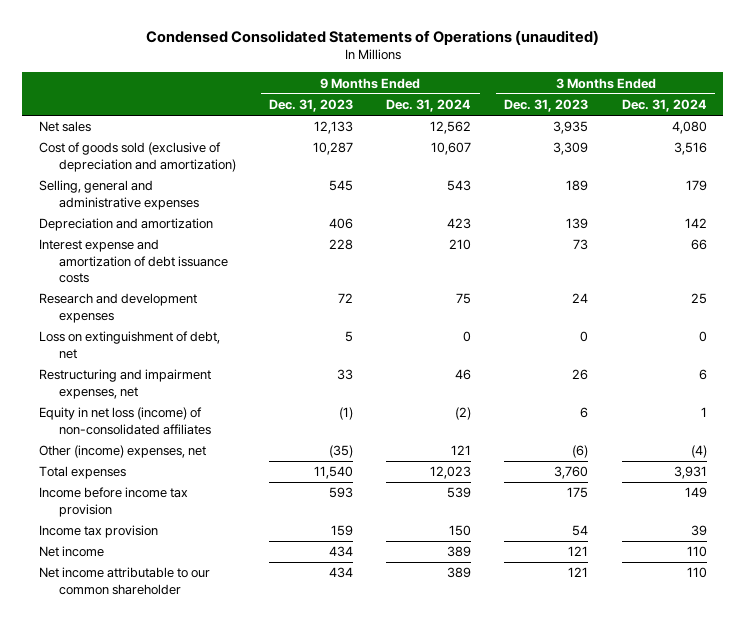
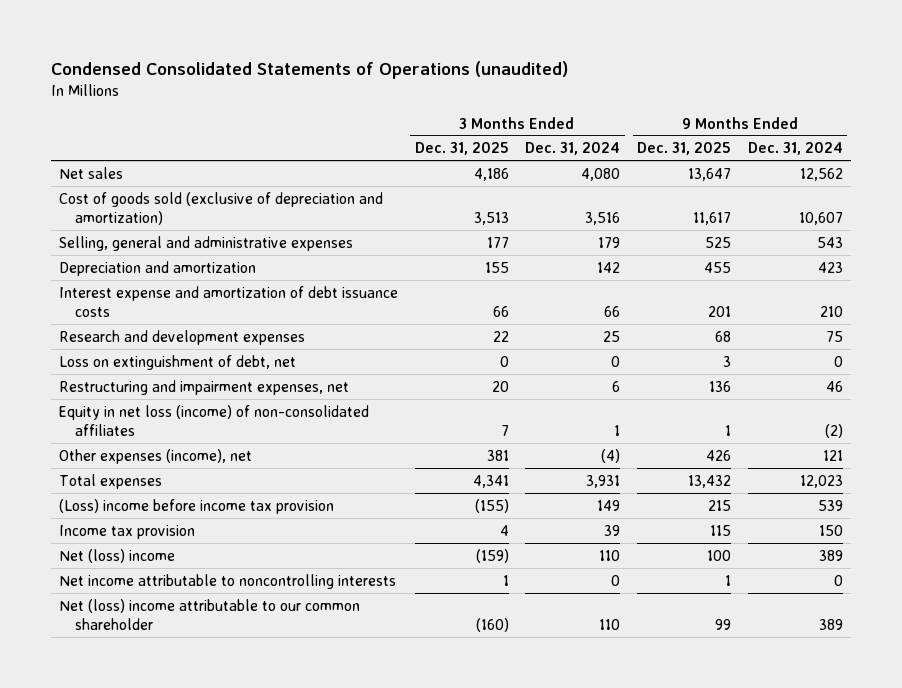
[269,98,354,112] Dec. 31, 2023 -> none
[504,98,589,112] Dec. 31, 2023 -> none
none -> [414,142,509,156] Dec. 31, 2025
none -> [637,142,732,156] Dec. 31, 2025
[38,445,206,459] Other (income) expenses, net -> [58,448,252,464] Other expenses (income), net
[38,487,188,517] Income before income tax provision -> [58,498,334,514] (Loss) income before income tax provision
[38,546,104,558] Net income -> [58,548,175,563] Net (loss) income
none -> [58,573,396,589] Net income attributable to noncontrolling interests
[38,567,210,595] Net income attributable to our common shareholder -> [58,598,360,630] Net (loss) income attributable to our common shareholder

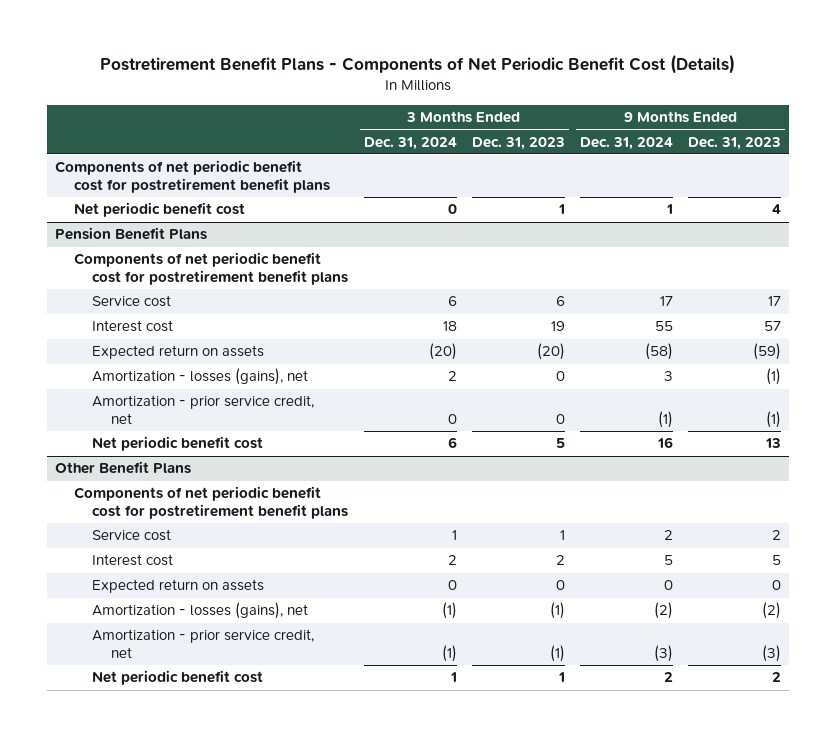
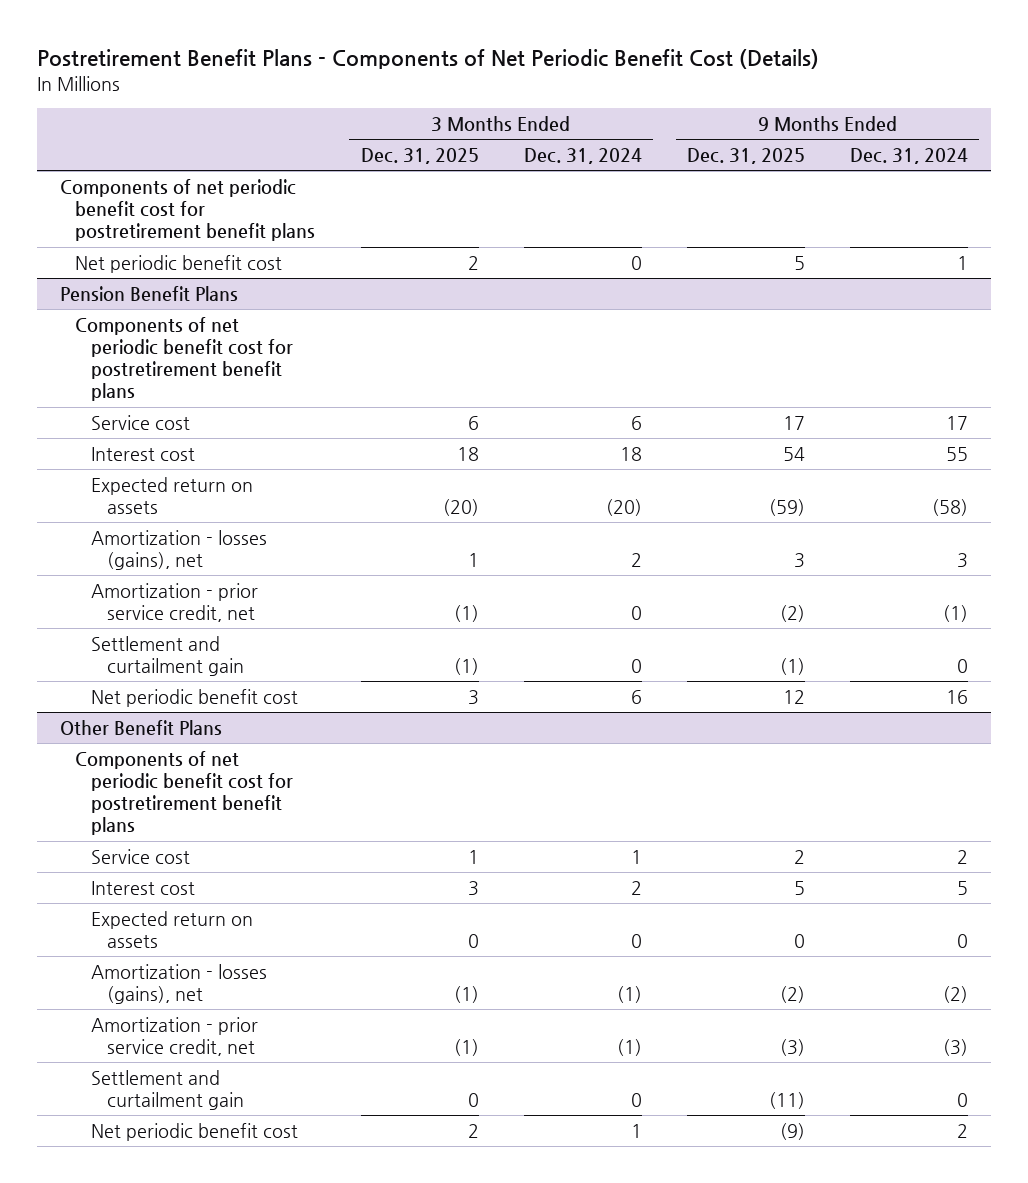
[471,136,565,150] Dec. 31, 2023 -> none
[688,136,782,150] Dec. 31, 2023 -> none
none -> [360,148,479,165] Dec. 31, 2025
none -> [686,148,805,165] Dec. 31, 2025
none -> [91,636,245,677] Settlement and curtailment gain
none -> [91,1070,245,1111] Settlement and curtailment gain

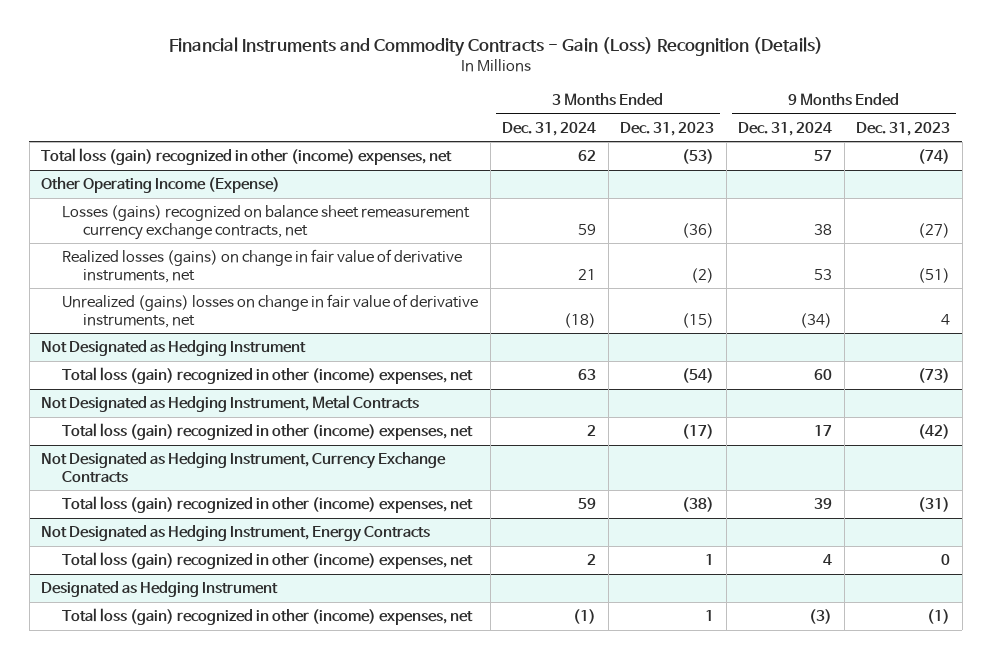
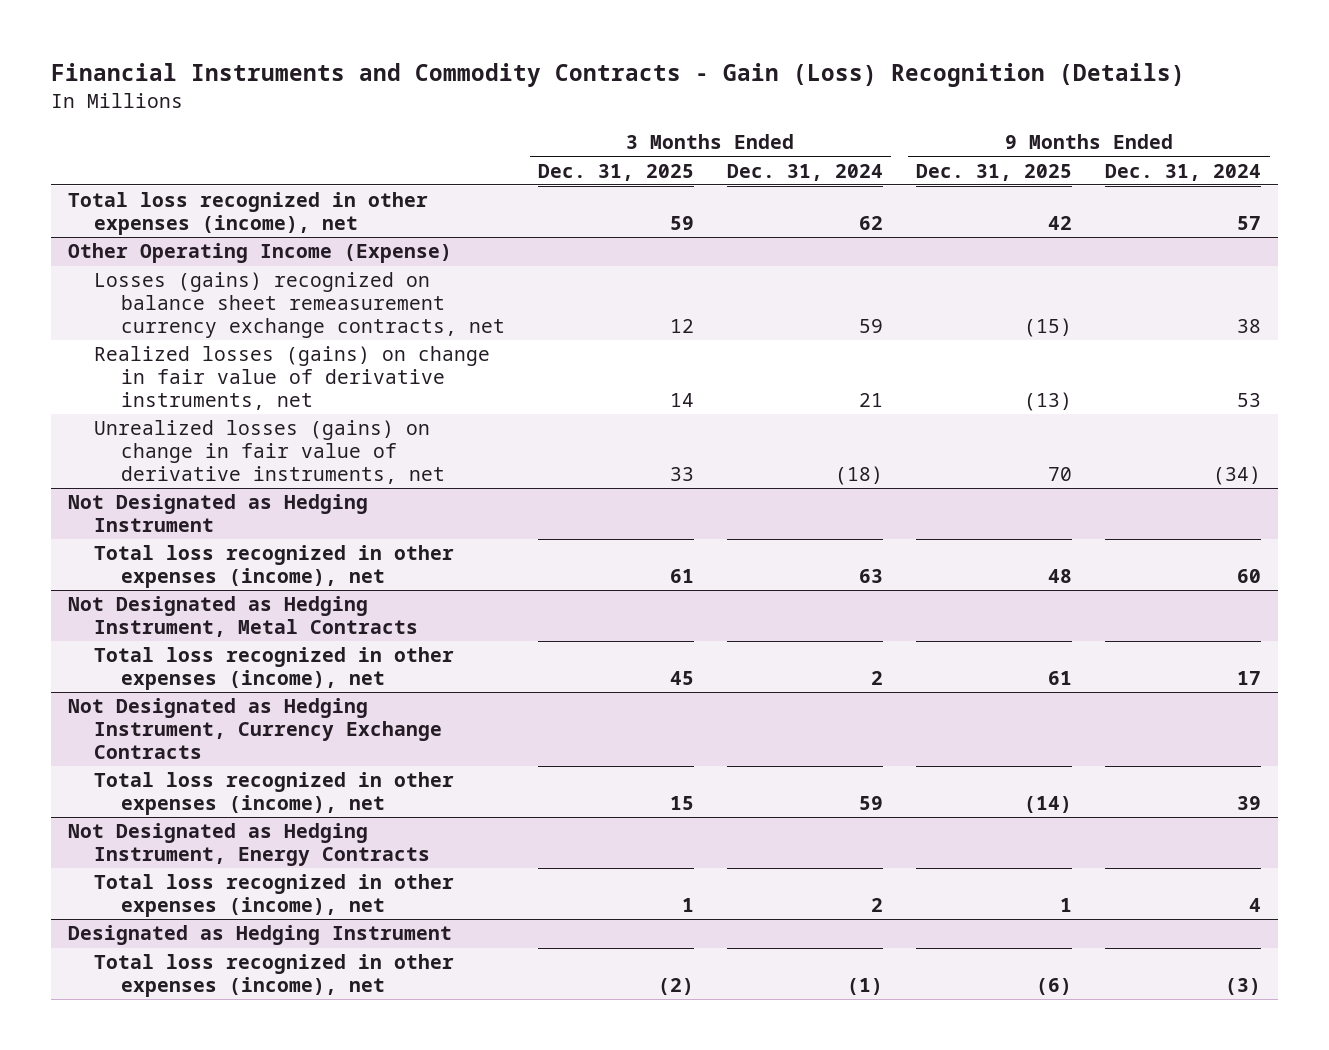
[620,121,715,136] Dec. 31, 2023 -> none
[856,121,951,136] Dec. 31, 2023 -> none
none -> [537,163,694,181] Dec. 31, 2025
none -> [916,163,1073,181] Dec. 31, 2025
[41,148,453,166] Total loss (gain) recognized in other (income) expenses, net -> [67,192,428,236] Total loss recognized in other expenses (income), net
[62,294,479,328] Unrealized (gains) losses on change in fair value of derivative instruments, net -> [94,420,445,484] Unrealized losses (gains) on change in fair value of derivative instruments, net
[62,367,474,385] Total loss (gain) recognized in other (income) expenses, net -> [94,545,455,589] Total loss recognized in other expenses (income), net
[62,423,474,441] Total loss (gain) recognized in other (income) expenses, net -> [94,647,455,691] Total loss recognized in other expenses (income), net
[62,496,474,514] Total loss (gain) recognized in other (income) expenses, net -> [94,772,455,816] Total loss recognized in other expenses (income), net
[62,552,474,570] Total loss (gain) recognized in other (income) expenses, net -> [94,874,455,918] Total loss recognized in other expenses (income), net
[62,608,474,626] Total loss (gain) recognized in other (income) expenses, net -> [94,954,455,998] Total loss recognized in other expenses (income), net

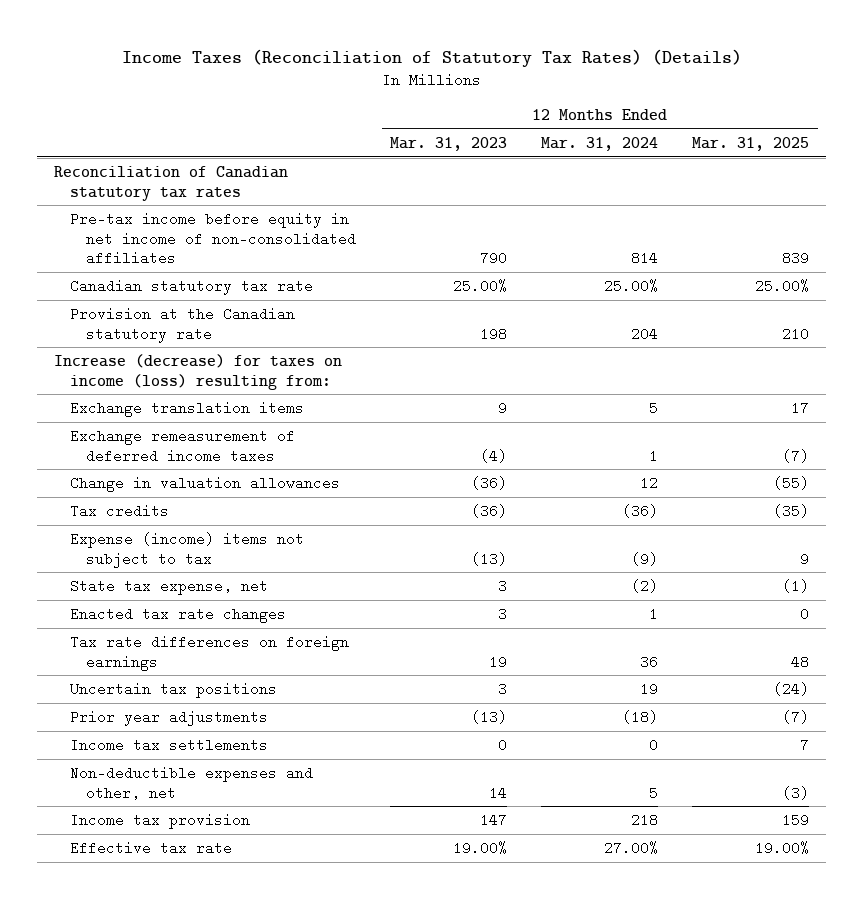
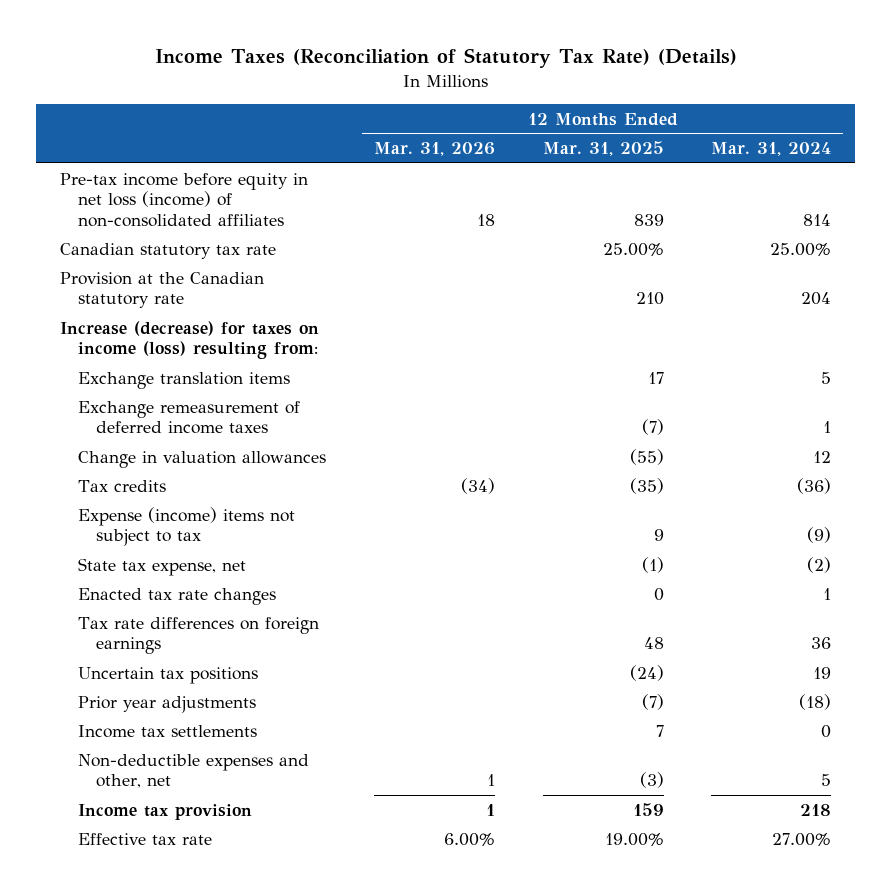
[121,48,742,67] Income Taxes (Reconciliation of Statutory Tax Rates) (Details) -> [154,48,737,69] Income Taxes (Reconciliation of Statutory Tax Rate) (Details)
[390,136,508,151] Mar. 31, 2023 -> none
none -> [373,142,495,157] Mar. 31, 2026
[54,165,289,201] Reconciliation of Canadian statutory tax rates -> none
[70,211,356,266] Pre-tax income before equity in net income of non-consolidated affiliates -> [60,172,309,227] Pre-tax income before equity in net loss (income) of non-consolidated affiliates

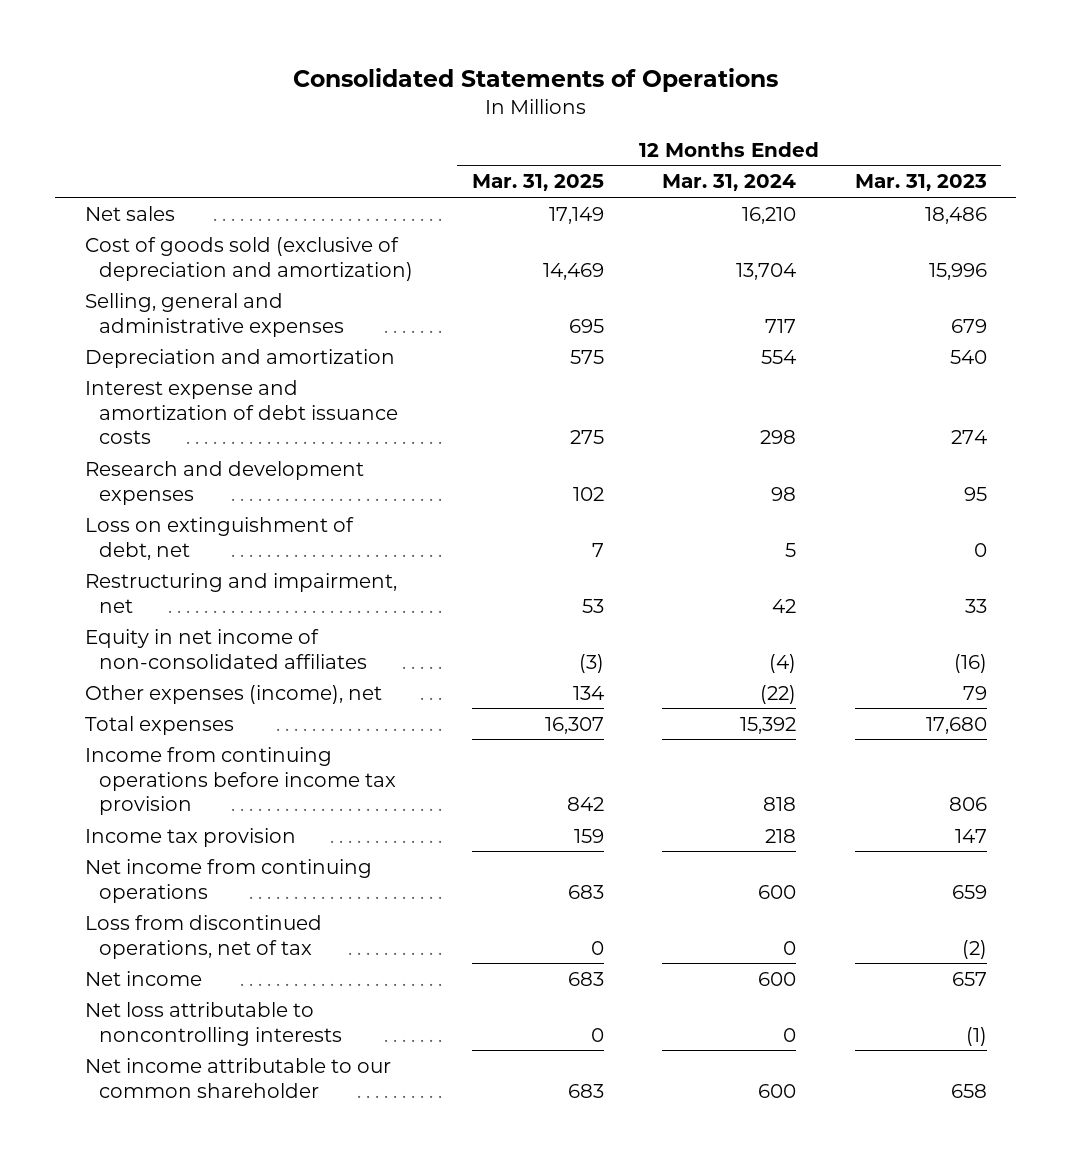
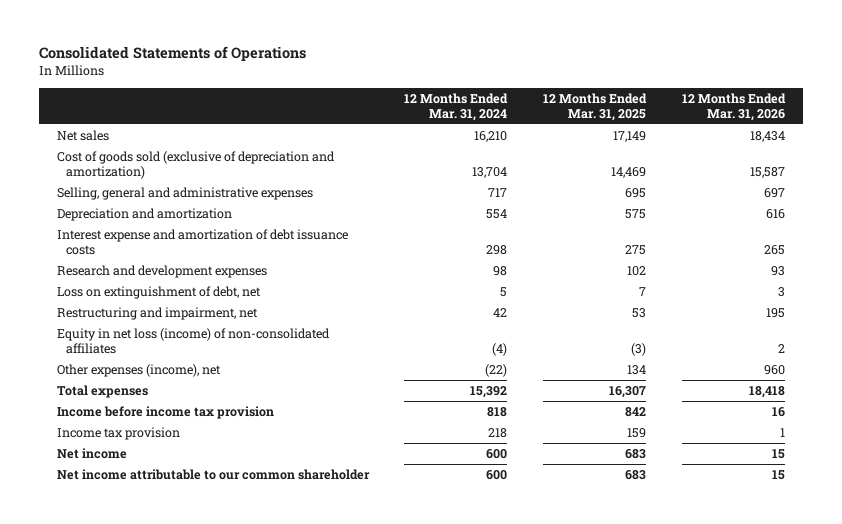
[854,174,987,192] Mar. 31, 2023 -> none
none -> [682,93,787,121] 12 Months Ended Mar. 31, 2026
[84,628,368,669] Equity in net income of non-consolidated affiliates -> [56,328,330,354] Equity in net loss (income) of non-consolidated affiliates
[84,746,397,816] Income from continuing operations before income tax provision -> [56,406,274,420] Income before income tax provision
[84,858,372,903] Net income from continuing operations -> none
[84,914,322,959] Loss from discontinued operations, net of tax -> none
[84,1001,343,1046] Net loss attributable to noncontrolling interests -> none

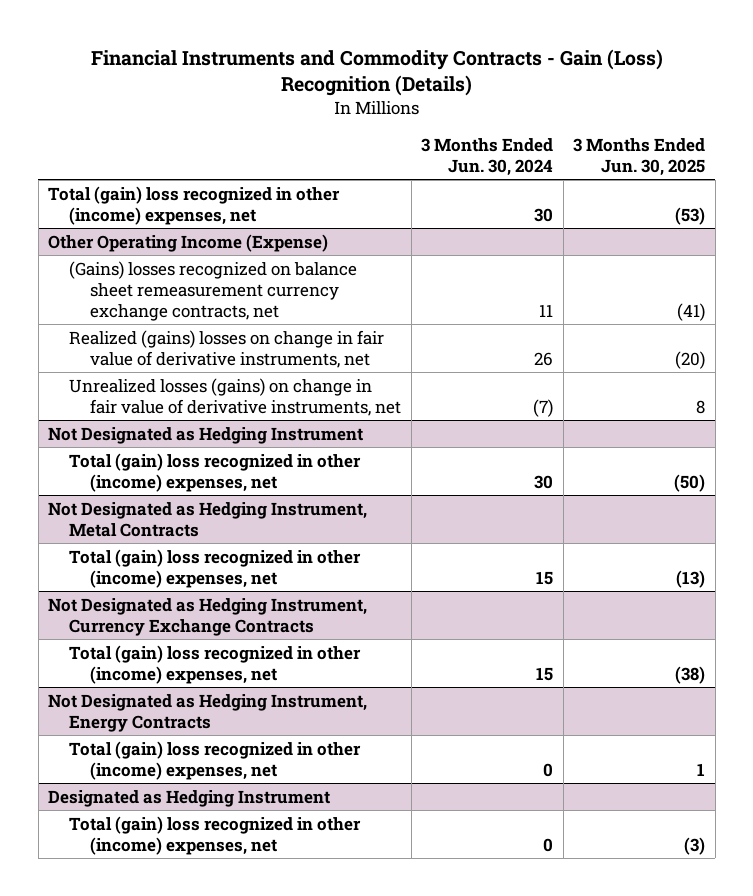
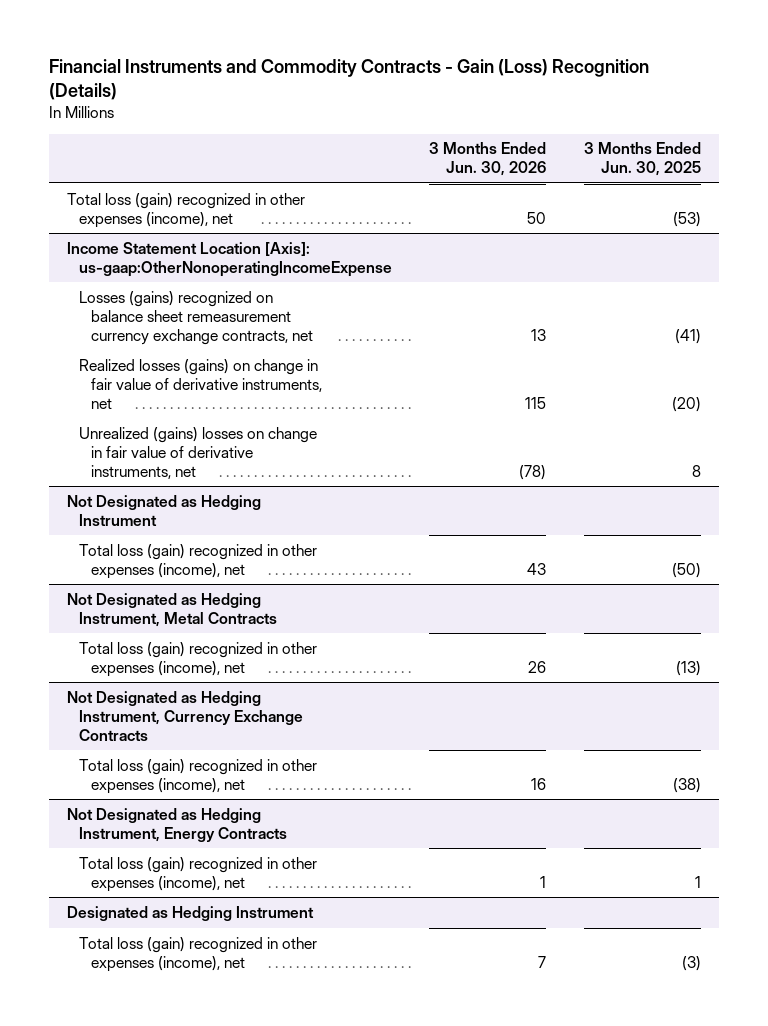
[421,137,554,176] 3 Months Ended Jun. 30, 2024 -> none
none -> [429,142,547,177] 3 Months Ended Jun. 30, 2026
[48,233,329,252] Other Operating Income (Expense) -> none
[48,185,341,225] Total (gain) loss recognized in other (income) expenses, net -> [67,192,306,228] Total loss (gain) recognized in other expenses (income), net
none -> [67,241,393,277] Income Statement Location [Axis]: us-gaap:OtherNonoperatingIncomeExpense
[69,260,358,321] (Gains) losses recognized on balance sheet remeasurement currency exchange contracts, net -> [79,290,313,345] Losses (gains) recognized on balance sheet remeasurement currency exchange contracts, net
[69,329,385,368] Realized (gains) losses on change in fair value of derivative instruments, net -> [79,358,322,409] Realized losses (gains) on change in fair value of derivative instruments, net
[69,377,402,416] Unrealized losses (gains) on change in fair value of derivative instruments, net -> [79,426,318,479] Unrealized (gains) losses on change in fair value of derivative instruments, net
[69,452,362,492] Total (gain) loss recognized in other (income) expenses, net -> [79,543,318,579] Total loss (gain) recognized in other expenses (income), net
[69,548,362,588] Total (gain) loss recognized in other (income) expenses, net -> [79,641,318,677] Total loss (gain) recognized in other expenses (income), net
[69,644,362,684] Total (gain) loss recognized in other (income) expenses, net -> [79,758,318,794] Total loss (gain) recognized in other expenses (income), net
[69,740,362,780] Total (gain) loss recognized in other (income) expenses, net -> [79,856,318,892] Total loss (gain) recognized in other expenses (income), net
[69,815,362,855] Total (gain) loss recognized in other (income) expenses, net -> [79,936,318,972] Total loss (gain) recognized in other expenses (income), net

